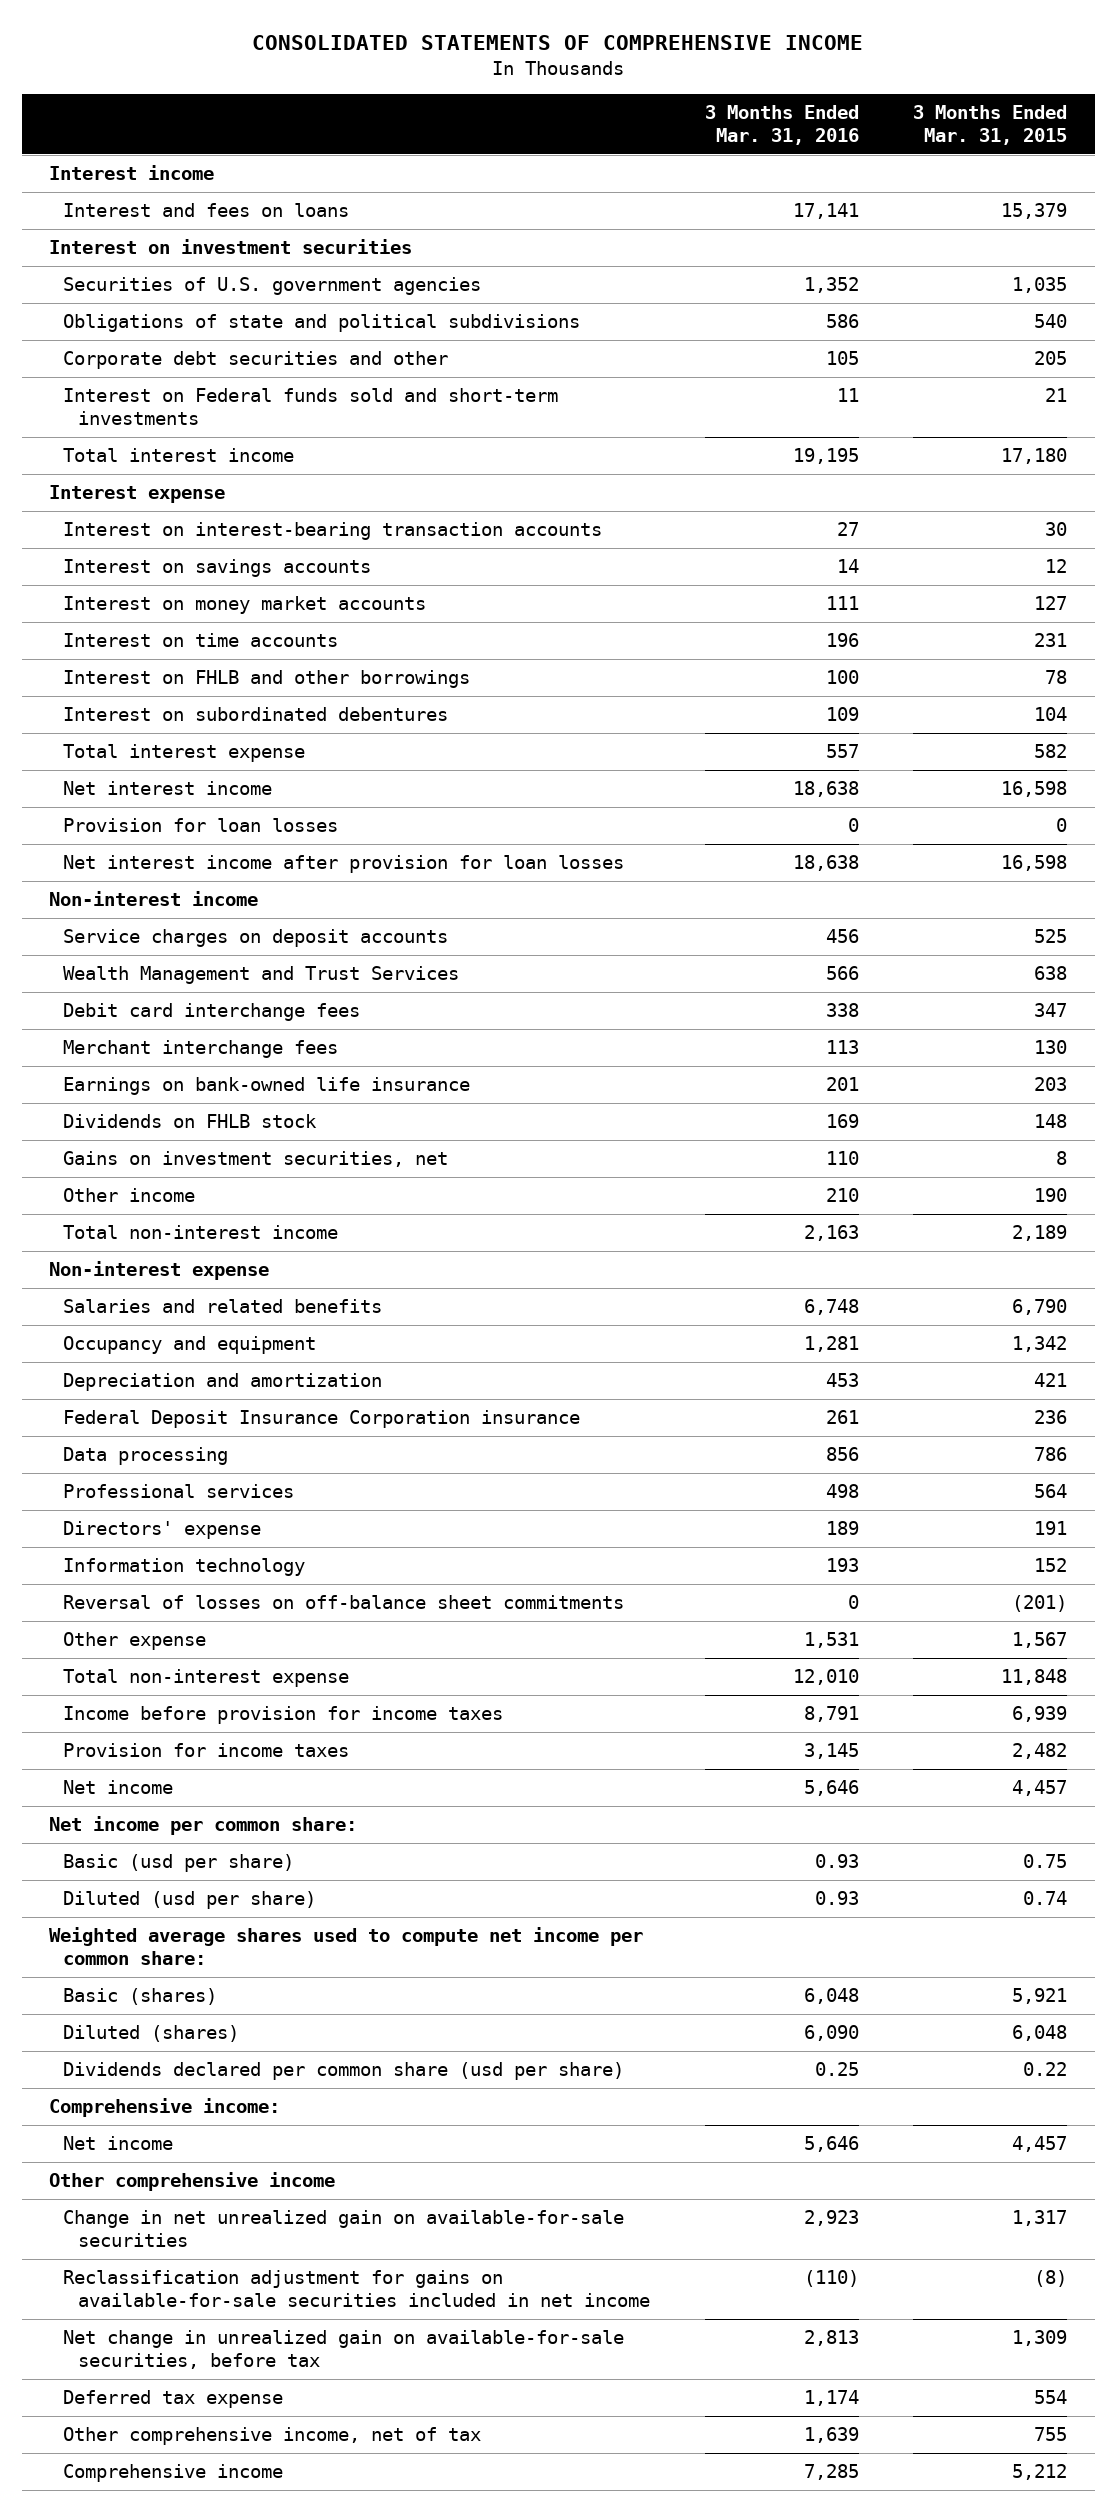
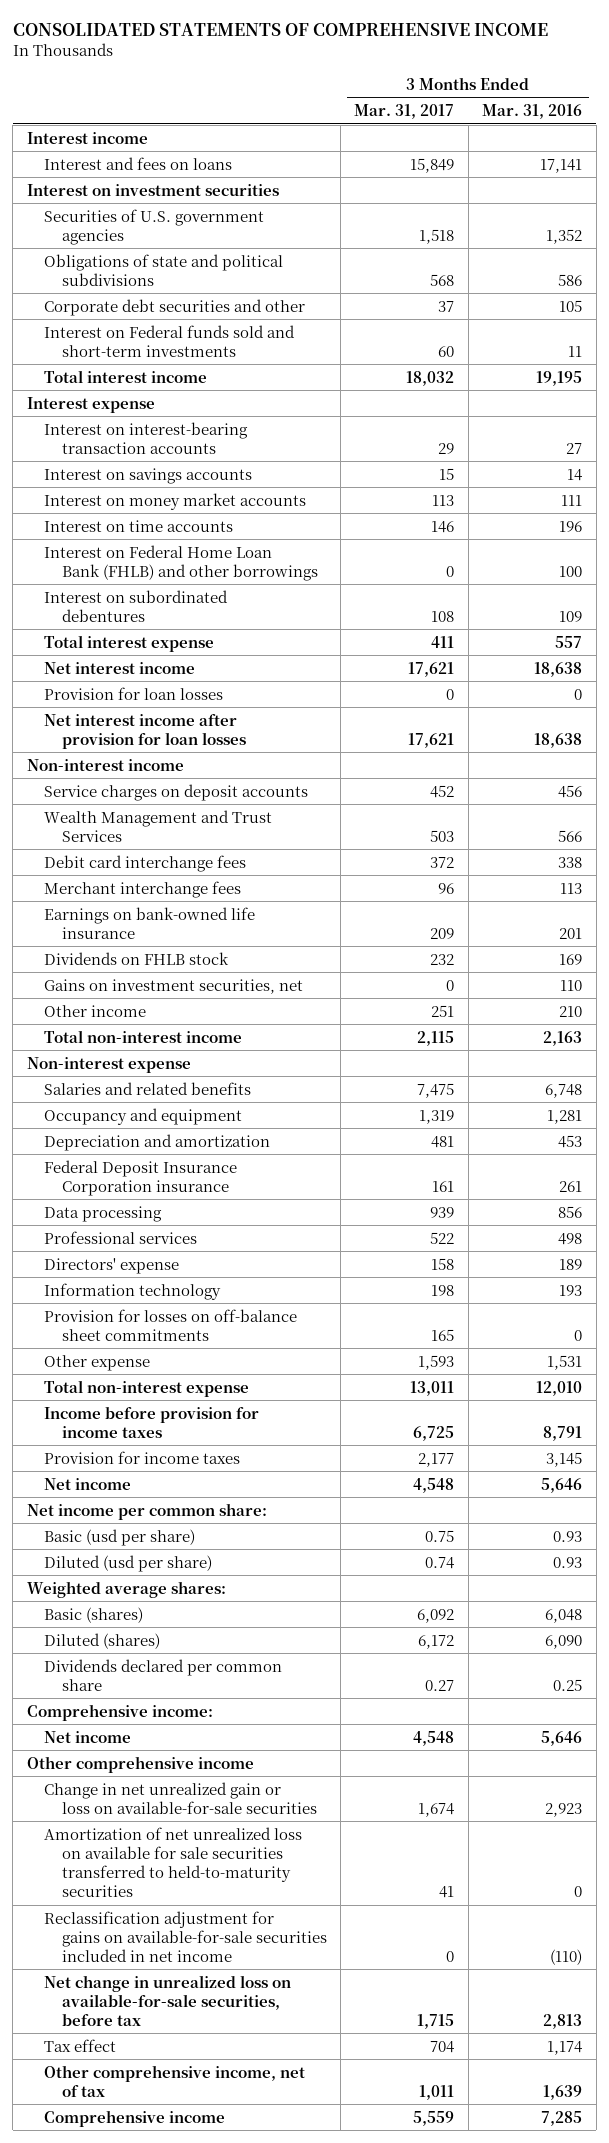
[913,104,1068,146] 3 Months Ended Mar. 31, 2015 -> none
none -> [354,104,455,120] Mar. 31, 2017
[63,669,471,688] Interest on FHLB and other borrowings -> [44,544,318,581] Interest on Federal Home Loan Bank (FHLB) and other borrowings
[63,1594,625,1609] Reversal of losses on off-balance sheet commitments -> [44,1308,298,1341] Provision for losses on off-balance sheet commitments
[49,1926,644,1966] Weighted average shares used to compute net income per common share: -> [26,1580,226,1598] Weighted average shares:
[63,2061,625,2080] Dividends declared per common share (usd per share) -> [44,1658,283,1691] Dividends declared per common share
[63,2209,625,2248] Change in net unrealized gain on available-for-sale securities -> [44,1781,317,1814] Change in net unrealized gain or loss on available-for-sale securities
none -> [44,1826,303,1897] Amortization of net unrealized loss on available for sale securities transferred to held-to-maturity securities
[63,2329,625,2370] Net change in unrealized gain on available-for-sale securities, before tax -> [44,1974,292,2026] Net change in unrealized loss on available-for-sale securities, before tax
[63,2389,284,2408] Deferred tax expense -> [44,2038,117,2052] Tax effect

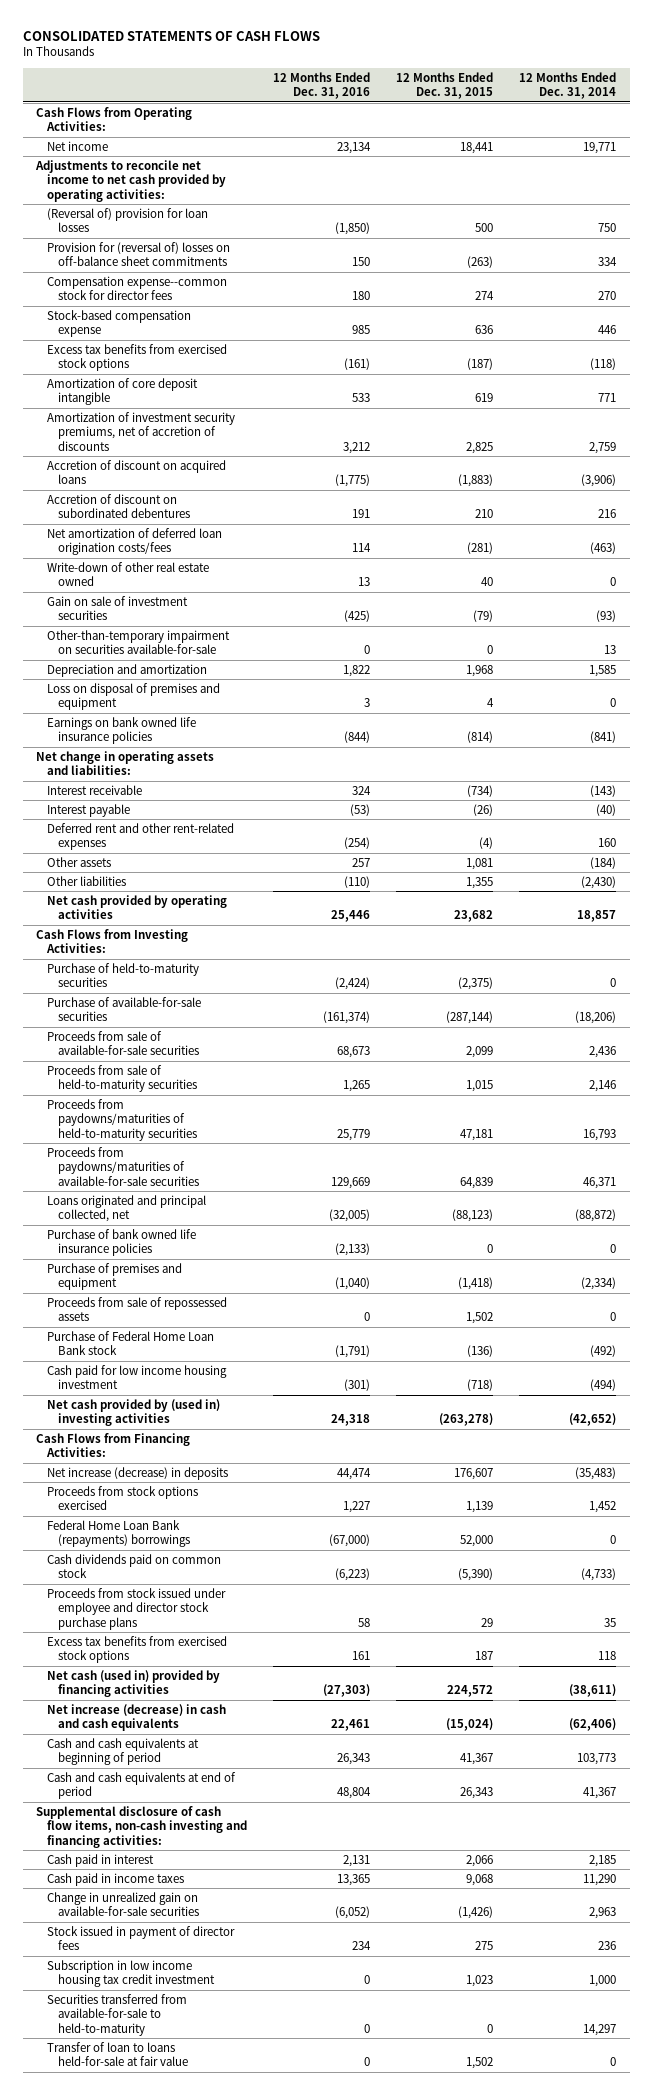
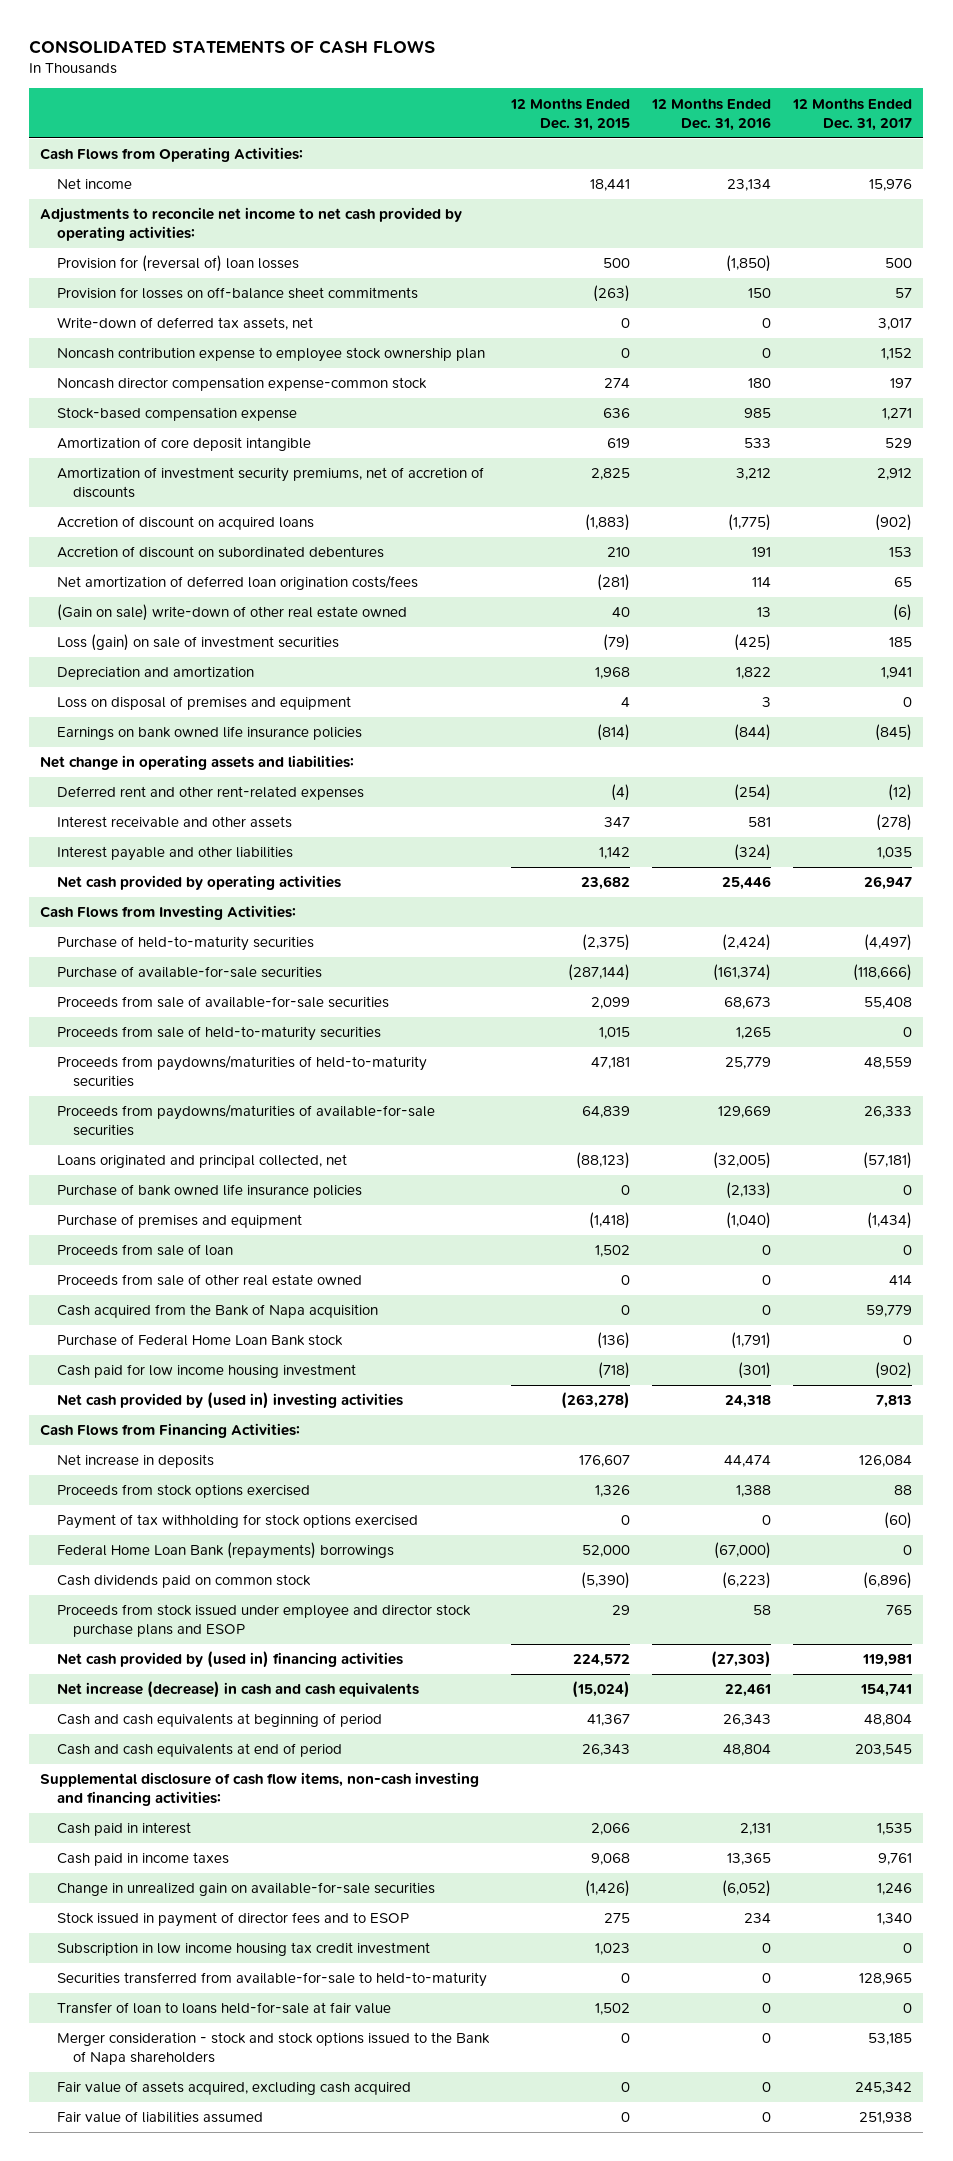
[519,71,617,100] 12 Months Ended Dec. 31, 2014 -> none
none -> [792,97,913,131] 12 Months Ended Dec. 31, 2017
[47,207,209,233] (Reversal of) provision for loan losses -> [56,255,299,273] Provision for (reversal of) loan losses
[47,241,231,267] Provision for (reversal of) losses on off-balance sheet commitments -> [56,287,418,300] Provision for losses on off-balance sheet commitments
none -> [56,317,313,331] Write-down of deferred tax assets, net
none -> [56,347,485,363] Noncash contribution expense to employee stock ownership plan
[47,275,228,301] Compensation expense--common stock for director fees -> [56,377,427,392] Noncash director compensation expense-common stock
[47,343,228,372] Excess tax benefits from exercised stock options -> none
[47,629,231,655] Other-than-temporary impairment on securities available-for-sale -> none
[47,561,210,587] Write-down of other real estate owned -> [56,604,407,622] (Gain on sale) write-down of other real estate owned
[47,595,189,621] Gain on sale of investment securities -> [56,634,339,652] Loss (gain) on sale of investment securities
[47,784,143,795] Interest receivable -> none
[47,803,131,817] Interest payable -> none
[47,856,112,867] Other assets -> [56,816,292,829] Interest receivable and other assets
[352,857,371,867] 257 -> [748,817,772,828] 581
[466,857,494,870] 1,081 -> [603,817,630,828] 347
[47,875,127,886] Other liabilities -> [56,846,293,862] Interest payable and other liabilities
[344,875,371,888] (110) -> [734,844,772,862] (324)
[466,876,494,889] 1,355 -> [598,847,630,860] 1,142
[47,1296,228,1322] Proceeds from sale of repossessed assets -> [56,1244,233,1257] Proceeds from sale of loan
none -> [56,1274,362,1287] Proceeds from sale of other real estate owned
none -> [56,1304,378,1319] Cash acquired from the Bank of Napa acquisition
[47,1466,229,1480] Net increase (decrease) in deposits -> [56,1454,214,1469] Net increase in deposits
[343,1501,371,1514] 1,227 -> [736,1485,772,1498] 1,388
[466,1501,494,1514] 1,139 -> [594,1485,630,1498] 1,326
none -> [56,1514,418,1530] Payment of tax withholding for stock options exercised
[47,1635,228,1664] Excess tax benefits from exercised stock options -> none
[47,1587,227,1631] Proceeds from stock issued under employee and director stock purchase plans -> [56,1604,471,1638] Proceeds from stock issued under employee and director stock purchase plans and ESOP
[47,1669,221,1698] Net cash (used in) provided by financing activities -> [56,1651,403,1669] Net cash provided by (used in) financing activities
[47,1925,236,1951] Stock issued in payment of director fees -> [56,1912,409,1928] Stock issued in payment of director fees and to ESOP
none -> [56,2032,490,2066] Merger consideration - stock and stock options issued to the Bank of Napa shareholders
none -> [56,2081,411,2096] Fair value of assets acquired, excluding cash acquired
none -> [56,2111,263,2124] Fair value of liabilities assumed

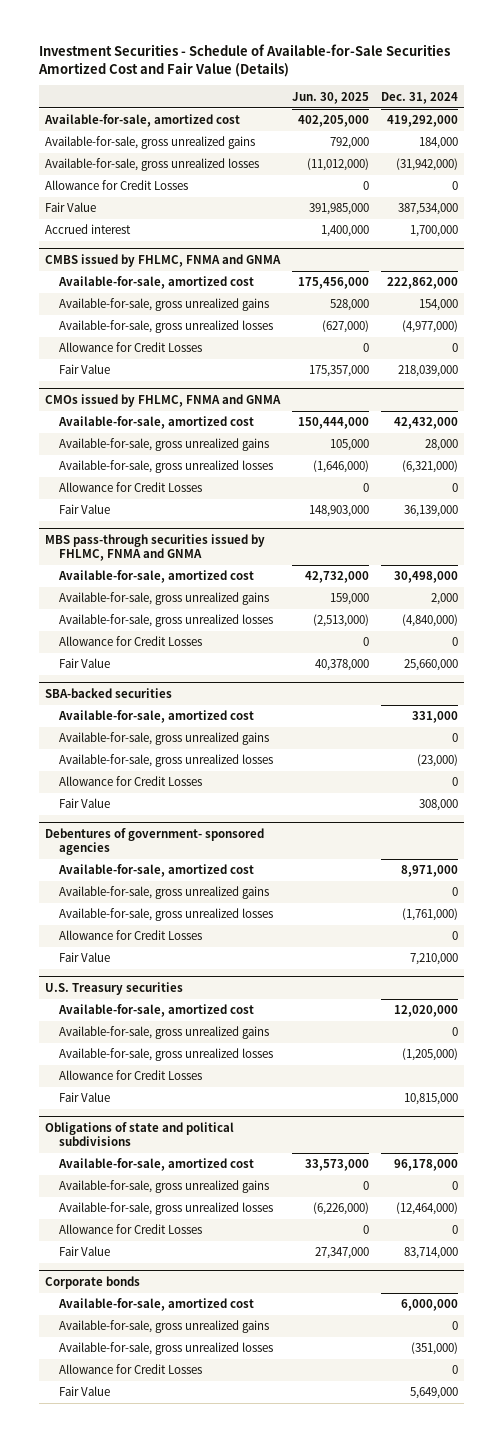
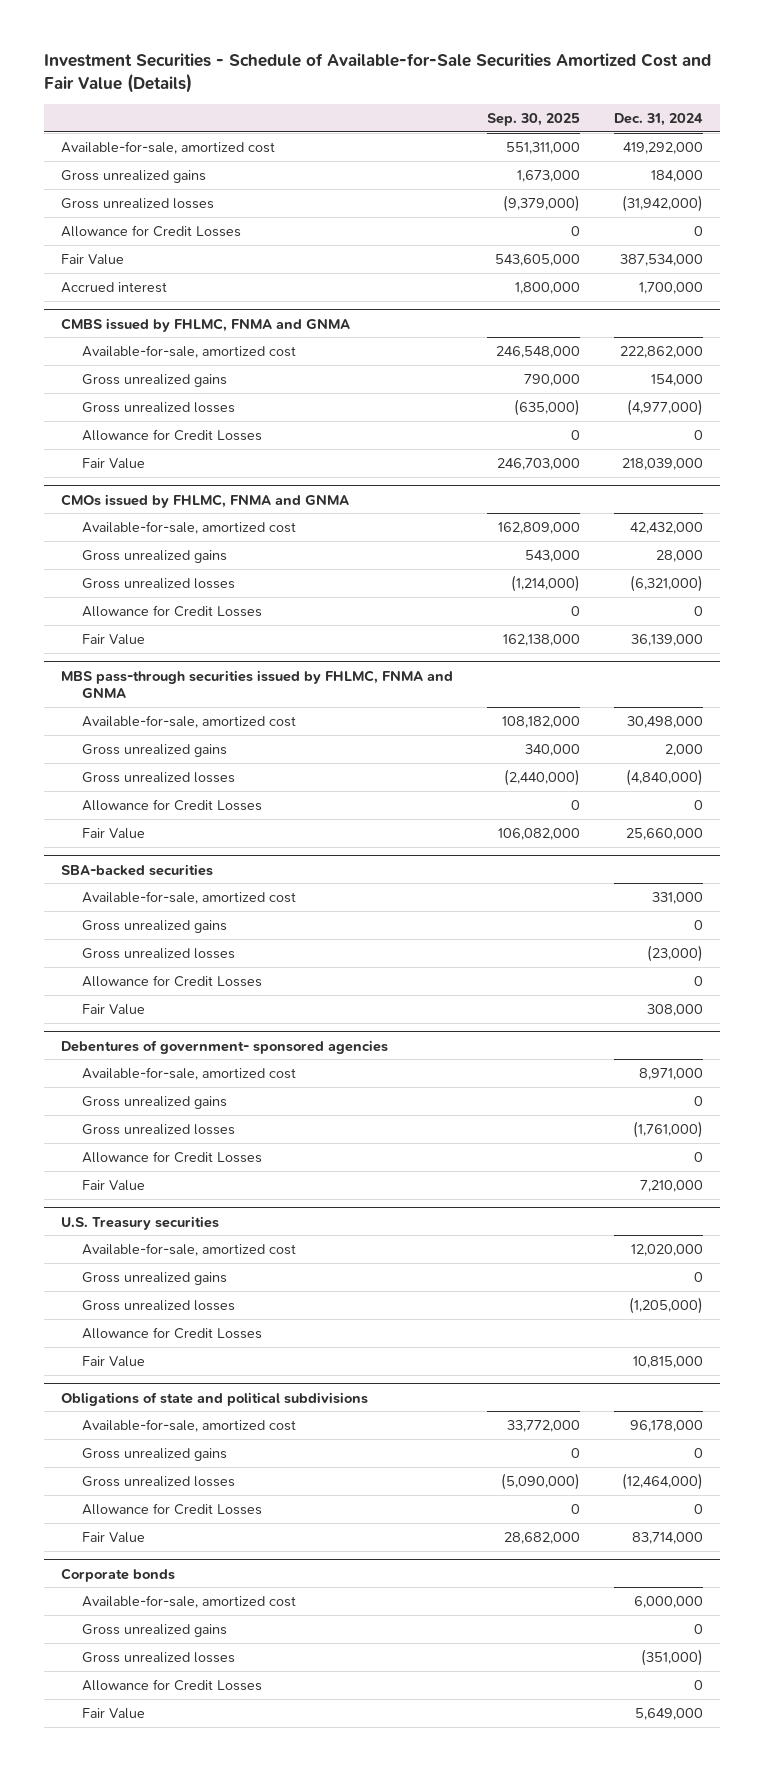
[291,91,369,104] Jun. 30, 2025 -> none
none -> [486,113,580,127] Sep. 30, 2025
[44,136,255,150] Available-for-sale, gross unrealized gains -> [60,169,206,183] Gross unrealized gains
[44,158,259,172] Available-for-sale, gross unrealized losses -> [60,197,214,209] Gross unrealized losses
[59,298,270,312] Available-for-sale, gross unrealized gains -> [82,373,228,387] Gross unrealized gains
[59,320,274,334] Available-for-sale, gross unrealized losses -> [82,401,236,413] Gross unrealized losses
[59,438,270,452] Available-for-sale, gross unrealized gains -> [82,549,228,563] Gross unrealized gains
[59,460,274,474] Available-for-sale, gross unrealized losses -> [82,577,236,589] Gross unrealized losses
[59,592,270,606] Available-for-sale, gross unrealized gains -> [82,743,228,757] Gross unrealized gains
[59,614,274,628] Available-for-sale, gross unrealized losses -> [82,771,236,783] Gross unrealized losses
[59,732,270,746] Available-for-sale, gross unrealized gains -> [82,919,228,933] Gross unrealized gains
[59,754,274,768] Available-for-sale, gross unrealized losses -> [82,947,236,959] Gross unrealized losses
[59,886,270,900] Available-for-sale, gross unrealized gains -> [82,1095,228,1109] Gross unrealized gains
[59,908,274,922] Available-for-sale, gross unrealized losses -> [82,1123,236,1135] Gross unrealized losses
[59,1026,270,1040] Available-for-sale, gross unrealized gains -> [82,1271,228,1285] Gross unrealized gains
[59,1048,274,1062] Available-for-sale, gross unrealized losses -> [82,1299,236,1311] Gross unrealized losses
[59,1180,270,1194] Available-for-sale, gross unrealized gains -> [82,1447,228,1461] Gross unrealized gains
[59,1202,274,1216] Available-for-sale, gross unrealized losses -> [82,1475,236,1487] Gross unrealized losses
[59,1320,270,1334] Available-for-sale, gross unrealized gains -> [82,1623,228,1637] Gross unrealized gains
[59,1342,274,1356] Available-for-sale, gross unrealized losses -> [82,1651,236,1663] Gross unrealized losses

